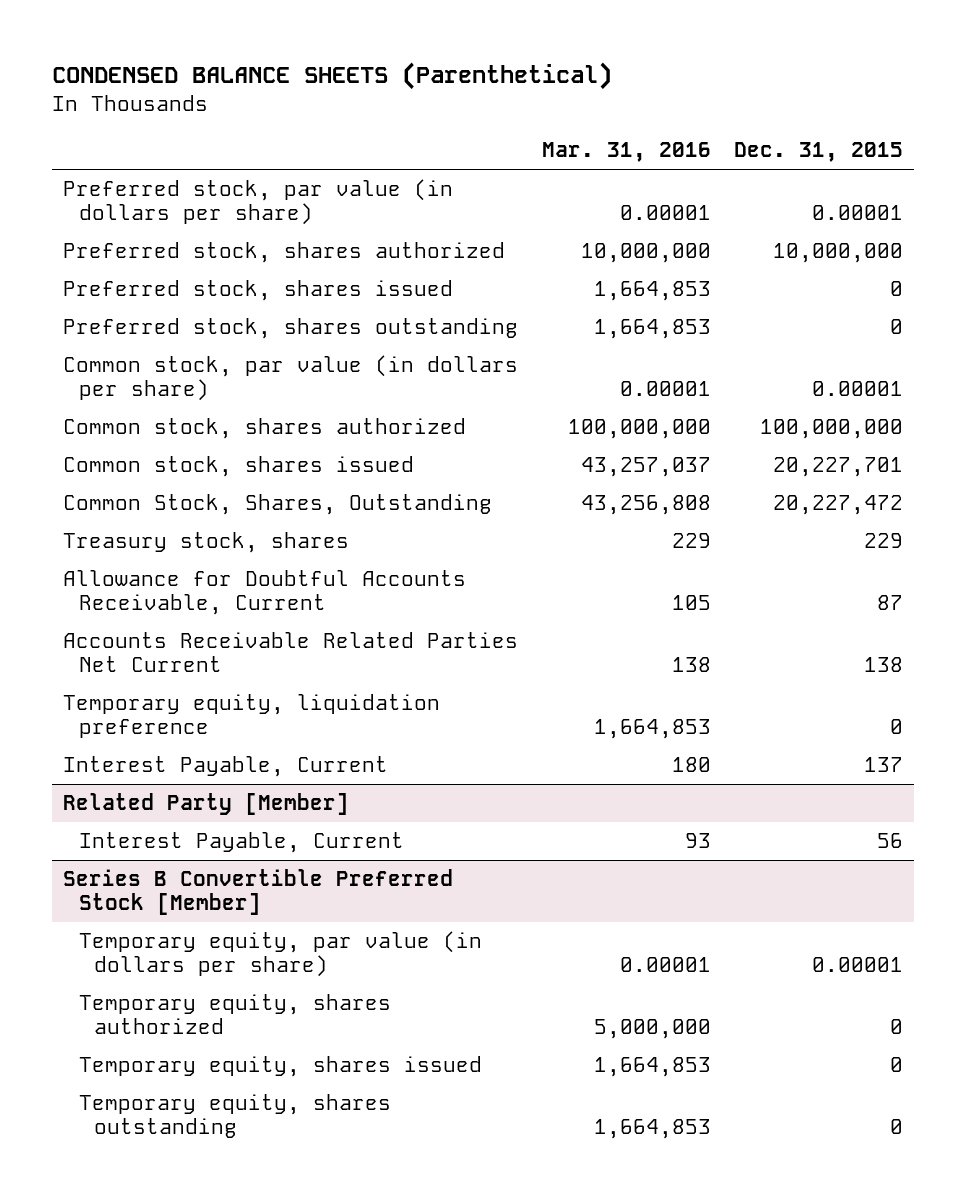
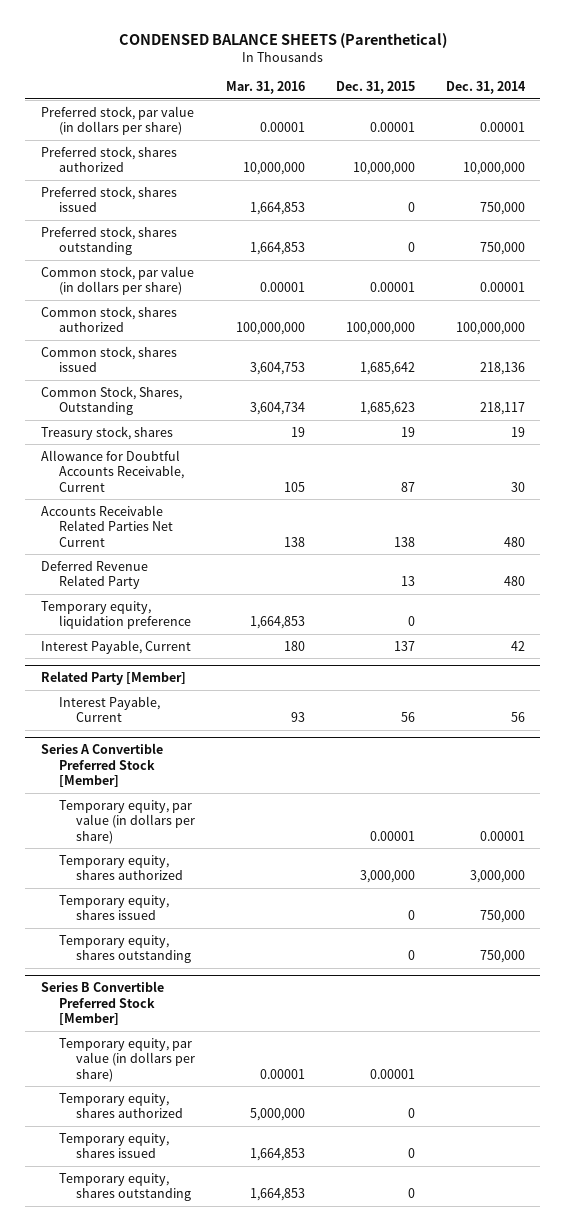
none -> [445,81,526,95] Dec. 31, 2014
[580,457,711,478] 43,257,037 -> [250,362,306,376] 3,604,753
[772,457,903,478] 20,227,701 -> [360,362,416,376] 1,685,642
[580,495,711,516] 43,256,808 -> [250,402,306,416] 3,604,734
[772,495,903,516] 20,227,472 -> [360,402,416,416] 1,685,623
[671,533,711,549] 229 -> [291,426,306,437] 19
[863,533,903,549] 229 -> [401,426,416,437] 19
none -> [40,560,148,590] Deferred Revenue Related Party
none -> [40,743,163,788] Series A Convertible Preferred Stock [Member]
none -> [58,799,196,844] Temporary equity, par value (in dollars per share)
none -> [58,854,184,881] Temporary equity, shares authorized
none -> [58,894,169,921] Temporary equity, shares issued
none -> [58,934,192,964] Temporary equity, shares outstanding

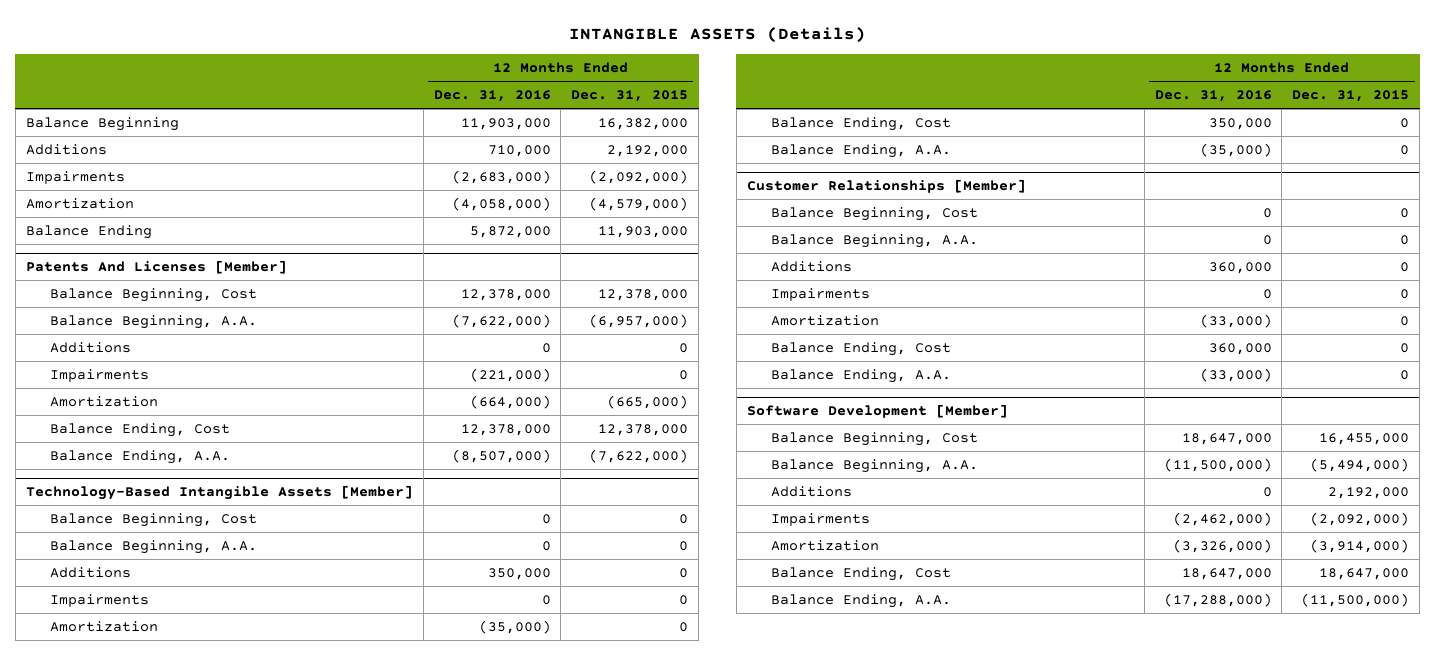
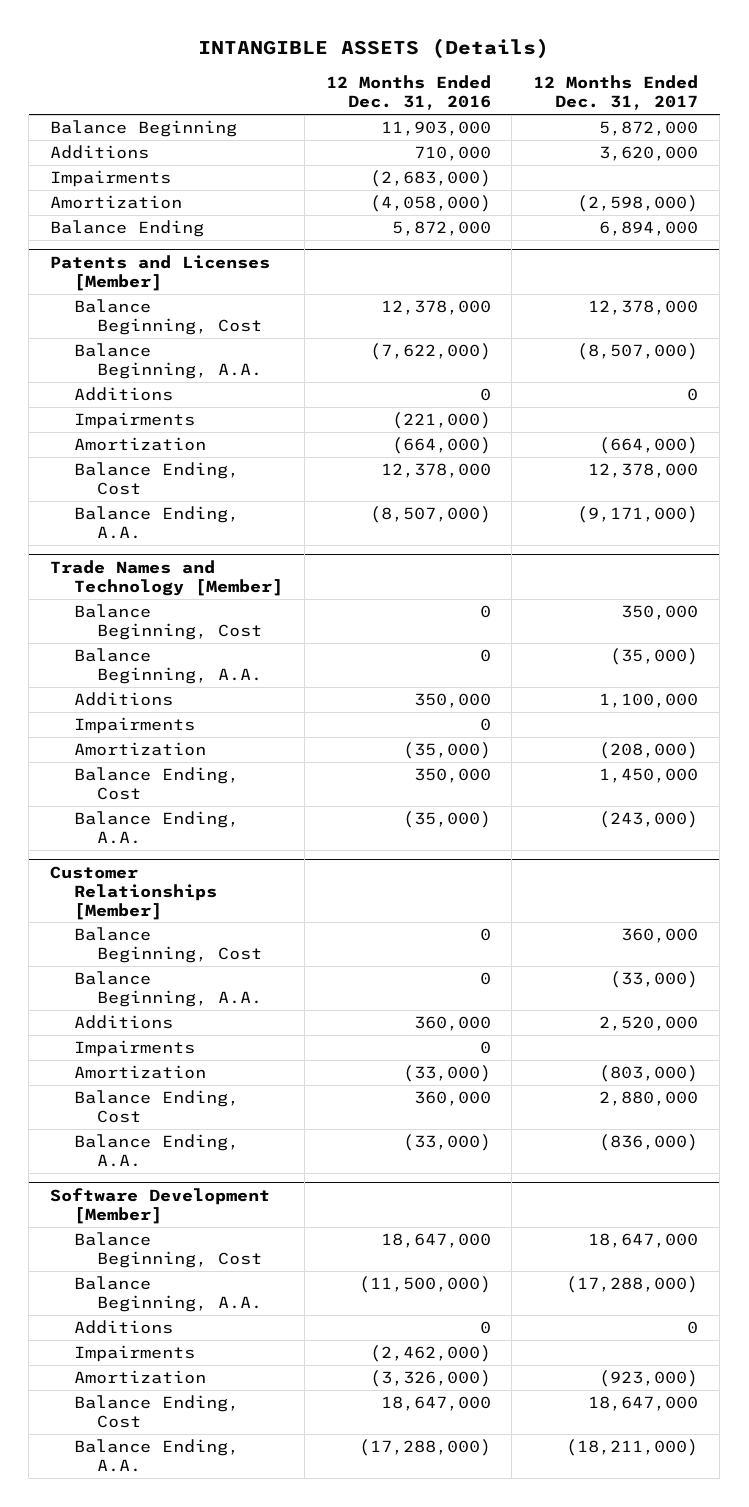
[571,90,689,103] Dec. 31, 2015 -> none
none -> [533,75,699,111] 12 Months Ended Dec. 31, 2017
[25,260,287,275] Patents And Licenses [Member] -> [50,254,271,291] Patents and Licenses [Member]
[25,485,413,501] Technology-Based Intangible Assets [Member] -> [50,559,283,596] Trade Names and Technology [Member]

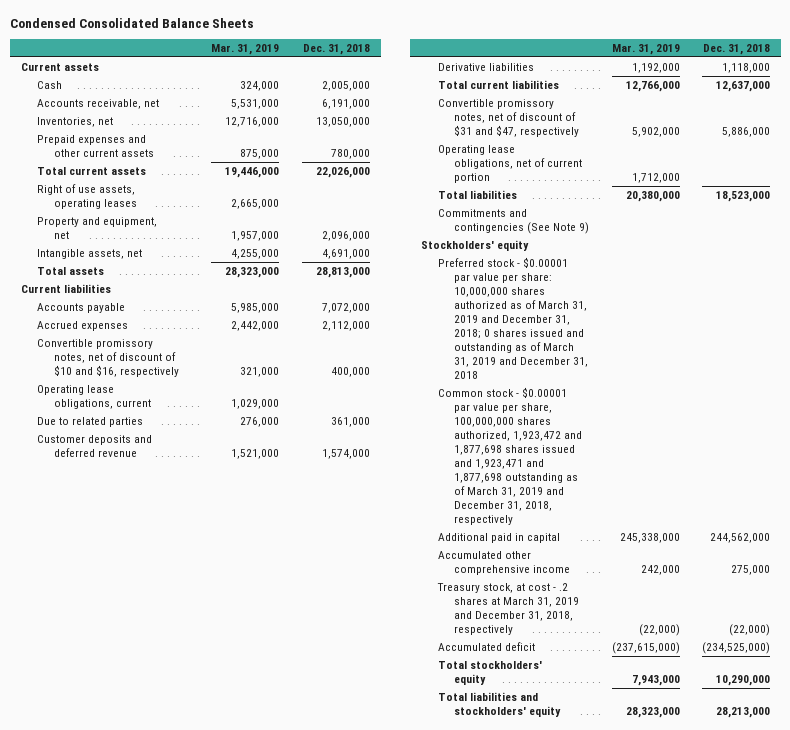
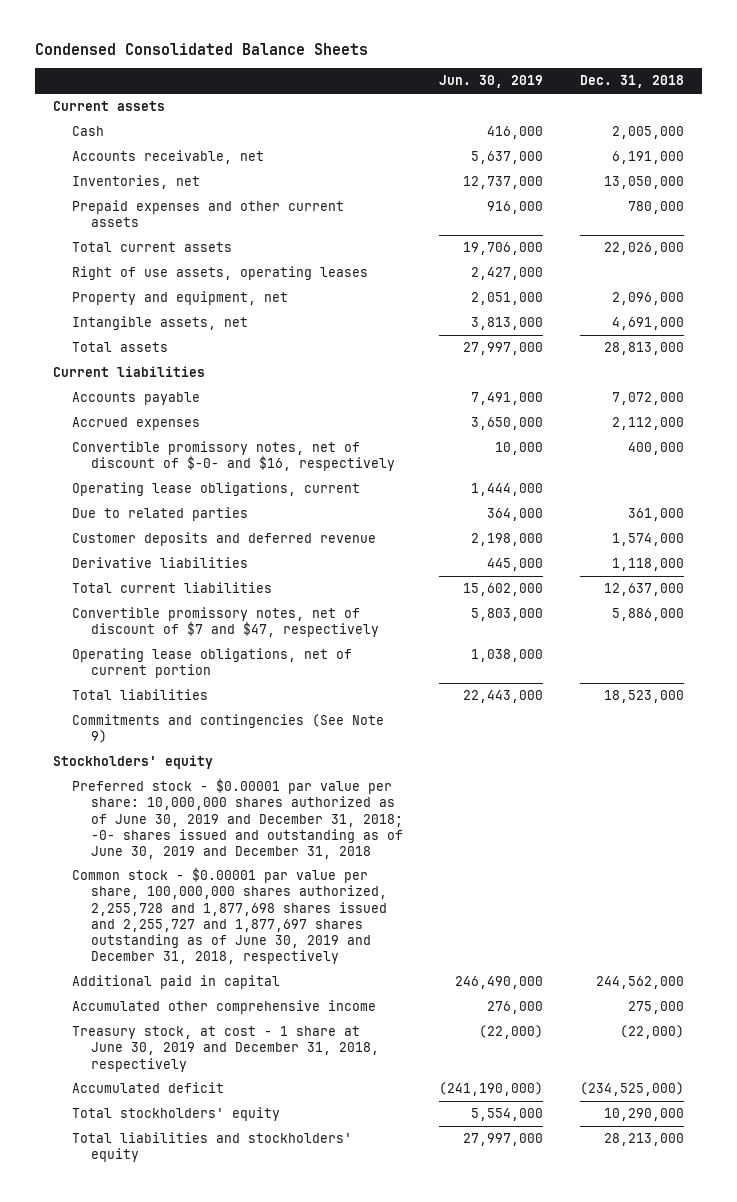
[211,44,280,56] Mar. 31, 2019 -> none
none -> [439,75,544,89] Jun. 30, 2019
[37,338,180,378] Convertible promissory notes, net of discount of $10 and $16, respectively -> [71,441,395,472] Convertible promissory notes, net of discount of $-0- and $16, respectively
[437,98,580,138] Convertible promissory notes, net of discount of $31 and $47, respectively -> [71,607,379,638] Convertible promissory notes, net of discount of $7 and $47, respectively
[437,256,589,380] Preferred stock - $0.00001 par value per share: 10,000,000 shares authorized as of March 31, 2019 and December 31, 2018; 0 shares issued and outstanding as of March 31, 2019 and December 31, 2018 -> [71,778,403,859] Preferred stock - $0.00001 par value per share: 10,000,000 shares authorized as of June 30, 2019 and December 31, 2018; -0- shares issued and outstanding as of June 30, 2019 and December 31, 2018
[437,386,583,526] Common stock - $0.00001 par value per share, 100,000,000 shares authorized, 1,923,472 and 1,877,698 shares issued and 1,923,471 and 1,877,698 outstanding as of March 31, 2019 and December 31, 2018, respectively -> [71,867,387,965] Common stock - $0.00001 par value per share, 100,000,000 shares authorized, 2,255,728 and 1,877,698 shares issued and 2,255,727 and 1,877,697 shares outstanding as of June 30, 2019 and December 31, 2018, respectively
[436,582,580,636] Treasury stock, at cost - .2 shares at March 31, 2019 and December 31, 2018, respectively -> [71,1026,379,1072] Treasury stock, at cost - 1 share at June 30, 2019 and December 31, 2018, respectively

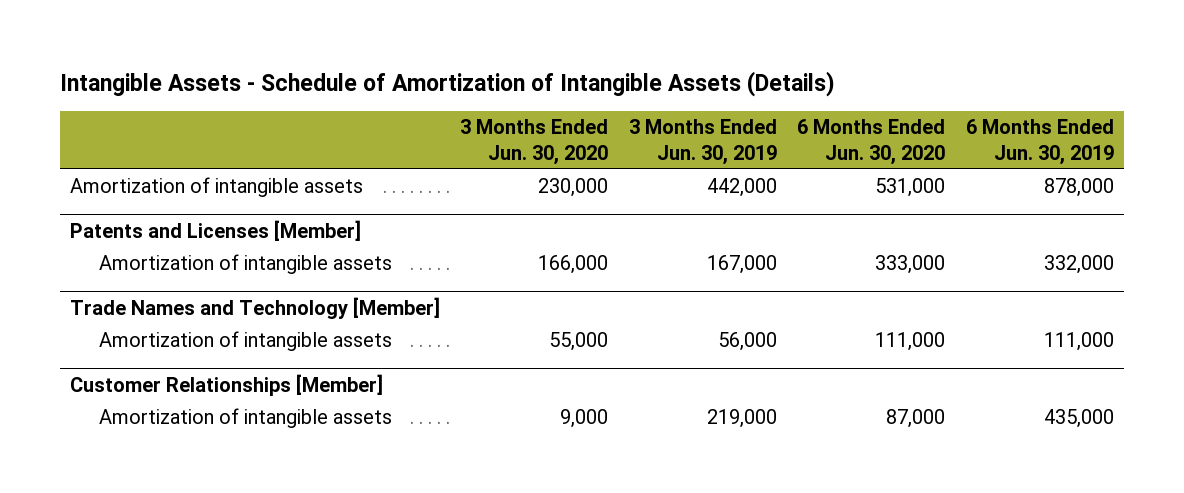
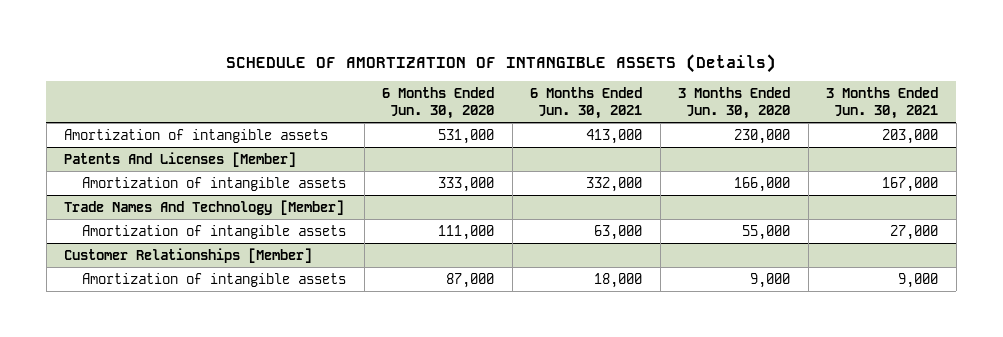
[59,71,835,98] Intangible Assets - Schedule of Amortization of Intangible Assets (Details) -> [226,53,777,73] SCHEDULE OF AMORTIZATION OF INTANGIBLE ASSETS (Details)
[628,119,777,165] 3 Months Ended Jun. 30, 2019 -> none
[965,119,1114,165] 6 Months Ended Jun. 30, 2019 -> none
none -> [530,87,643,119] 6 Months Ended Jun. 30, 2021
none -> [826,87,939,119] 3 Months Ended Jun. 30, 2021
[69,219,361,241] Patents and Licenses [Member] -> [64,151,297,167] Patents And Licenses [Member]
[69,296,440,319] Trade Names and Technology [Member] -> [64,199,345,215] Trade Names And Technology [Member]

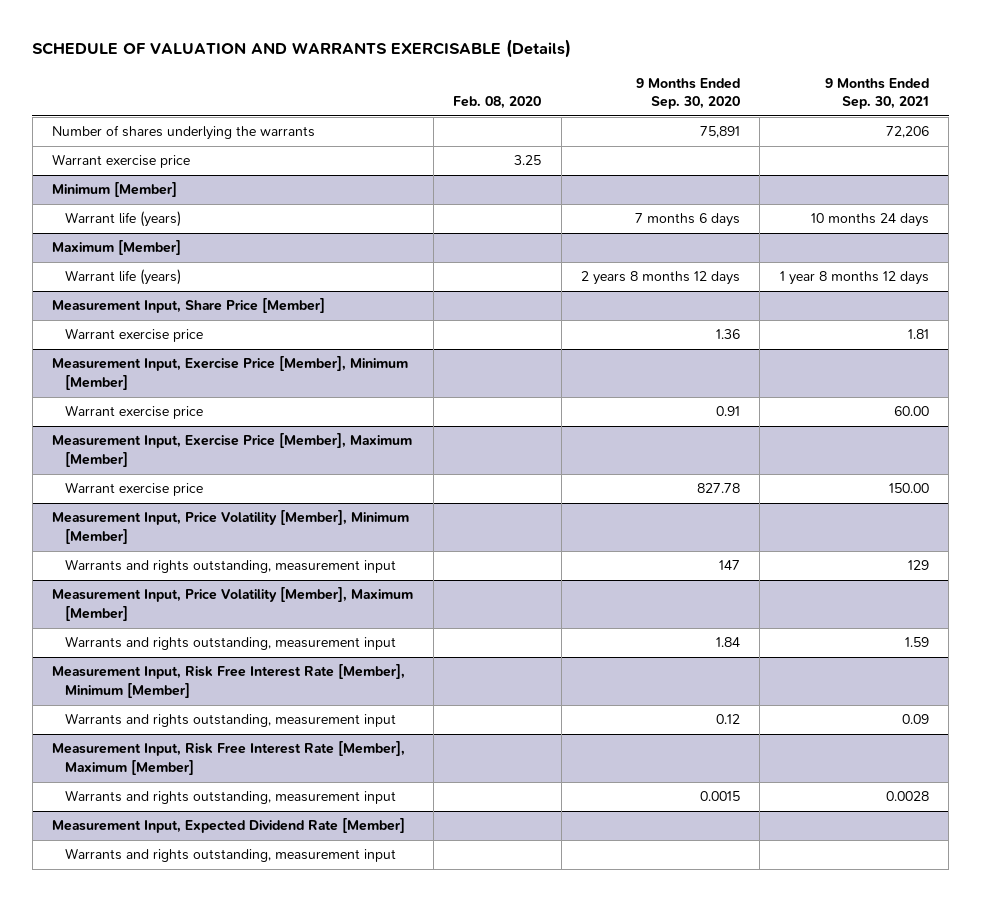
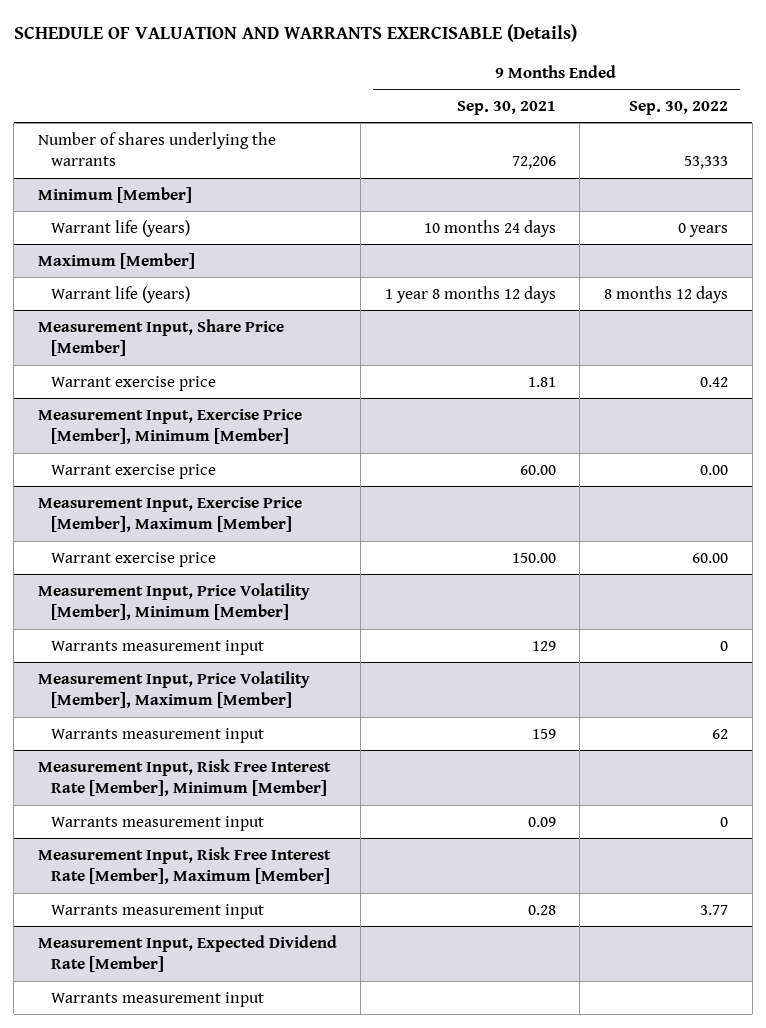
[453,96,542,110] Feb. 08, 2020 -> none
[635,77,740,110] 9 Months Ended Sep. 30, 2020 -> none
none -> [629,101,729,116] Sep. 30, 2022
[52,154,191,169] Warrant exercise price -> none
[65,559,397,574] Warrants and rights outstanding, measurement input -> [51,639,265,655] Warrants measurement input
[65,636,397,651] Warrants and rights outstanding, measurement input -> [51,727,265,743] Warrants measurement input
[904,637,929,648] 1.59 -> [531,728,556,739] 159
[65,713,397,728] Warrants and rights outstanding, measurement input -> [51,815,265,831] Warrants measurement input
[65,790,397,805] Warrants and rights outstanding, measurement input -> [51,903,265,919] Warrants measurement input
[885,791,929,802] 0.0028 -> [527,904,556,915] 0.28
[65,848,397,863] Warrants and rights outstanding, measurement input -> [51,991,265,1007] Warrants measurement input

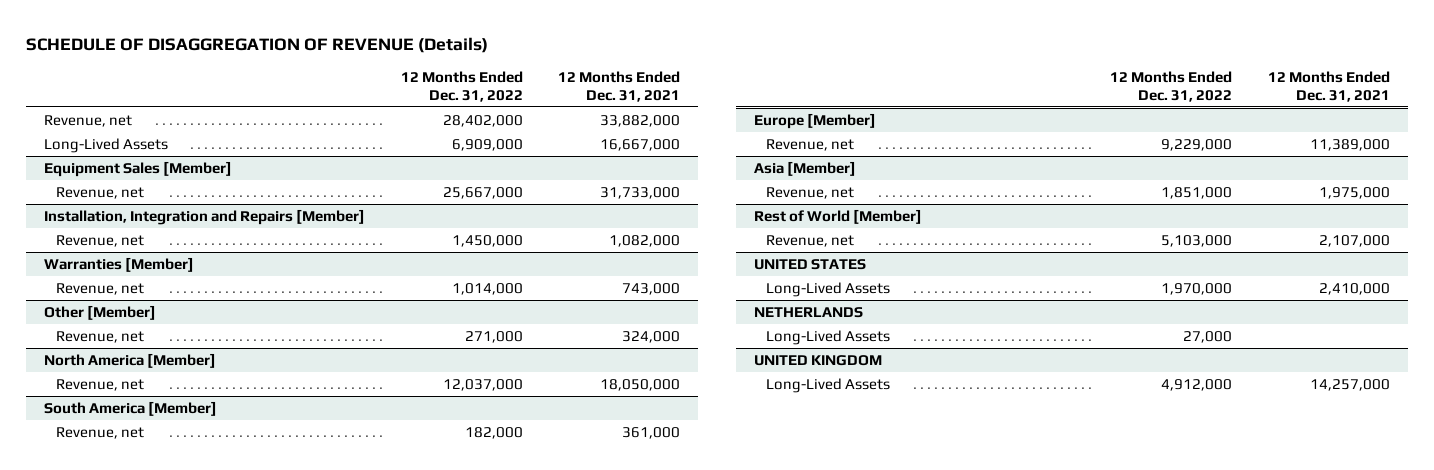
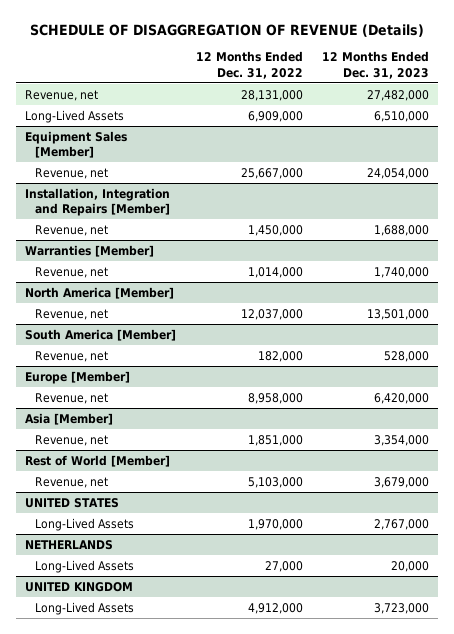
[558,71,681,102] 12 Months Ended Dec. 31, 2021 -> none
none -> [321,51,429,79] 12 Months Ended Dec. 31, 2023
[442,114,523,127] 28,402,000 -> [240,89,303,101] 28,131,000
[44,304,157,320] Other [Member] -> none
[56,330,145,343] Revenue, net -> none
[1161,138,1233,151] 9,229,000 -> [247,392,303,404] 8,958,000

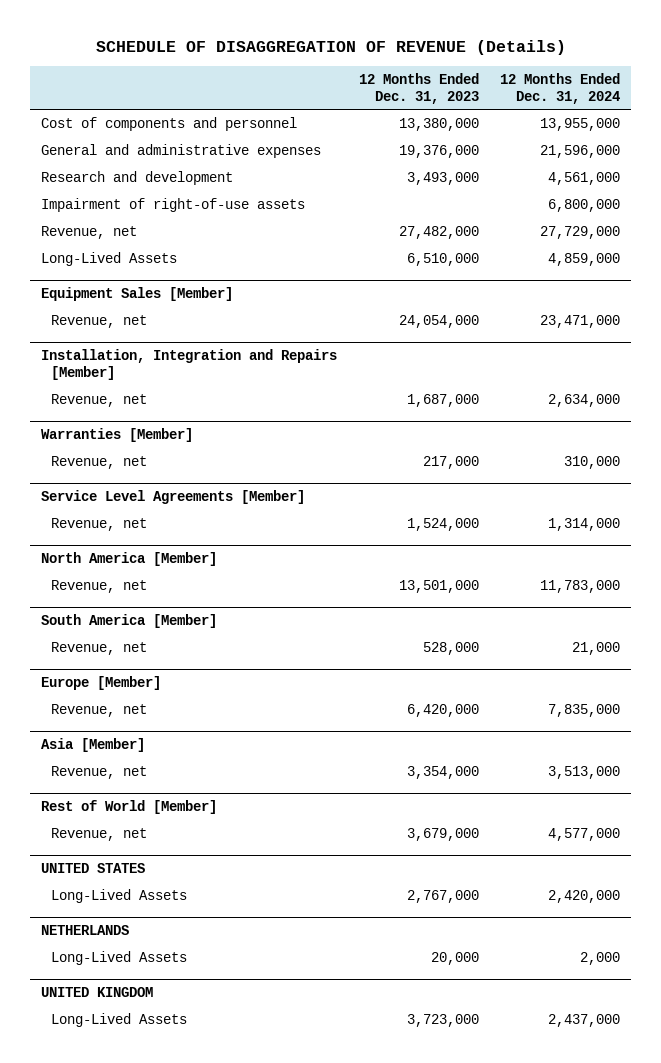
[195,51,303,79] 12 Months Ended Dec. 31, 2022 -> none
none -> [500,72,621,104] 12 Months Ended Dec. 31, 2024
none -> [40,117,297,132] Cost of components and personnel
none -> [40,144,321,159] General and administrative expenses
none -> [40,171,233,186] Research and development
none -> [40,198,305,213] Impairment of right-of-use assets
[373,224,429,236] 1,688,000 -> [406,394,479,408] 1,687,000
[373,266,429,278] 1,740,000 -> [422,456,479,470] 217,000
none -> [40,490,305,505] Service Level Agreements [Member]
none -> [50,518,147,532] Revenue, net

